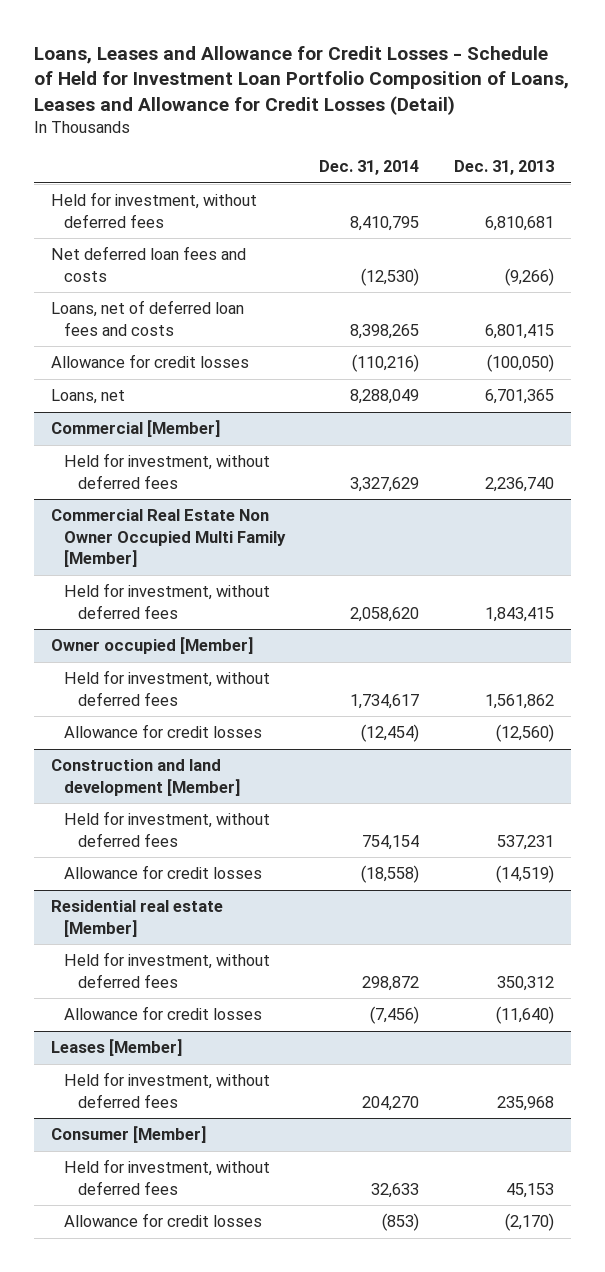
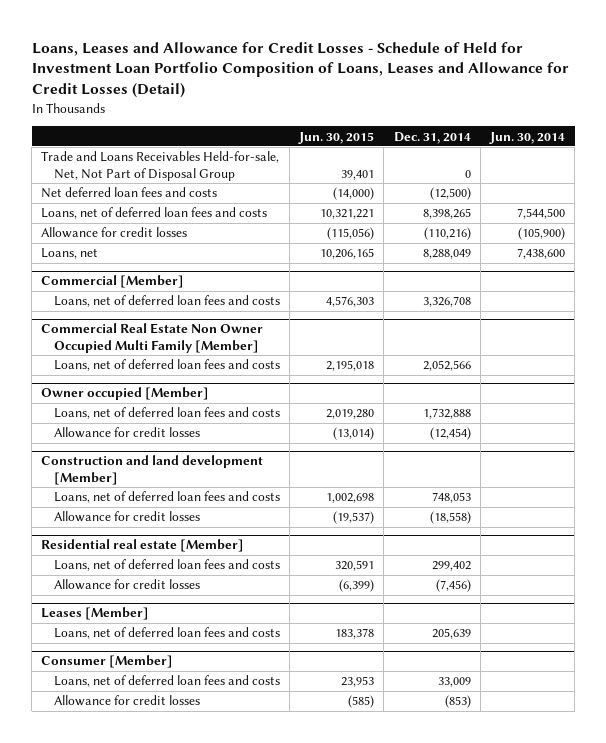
[453,160,554,176] Dec. 31, 2013 -> none
none -> [298,131,375,144] Jun. 30, 2015
none -> [489,131,566,144] Jun. 30, 2014
[51,192,258,228] Held for investment, without deferred fees -> none
none -> [41,151,280,181] Trade and Loans Receivables Held-for-sale, Net, Not Part of Disposal Group
[361,267,420,286] (12,530) -> [429,187,471,201] (12,500)
[64,453,271,489] Held for investment, without deferred fees -> none
none -> [53,295,280,308] Loans, net of deferred loan fees and costs
[64,583,271,619] Held for investment, without deferred fees -> none
none -> [53,359,280,372] Loans, net of deferred loan fees and costs
[64,670,271,706] Held for investment, without deferred fees -> none
none -> [53,407,280,420] Loans, net of deferred loan fees and costs
[64,811,271,847] Held for investment, without deferred fees -> none
none -> [53,491,280,504] Loans, net of deferred loan fees and costs
[64,952,271,988] Held for investment, without deferred fees -> none
none -> [53,559,280,572] Loans, net of deferred loan fees and costs
[64,1072,271,1108] Held for investment, without deferred fees -> none
none -> [53,627,280,640] Loans, net of deferred loan fees and costs
[64,1159,271,1195] Held for investment, without deferred fees -> none
none -> [53,675,280,688] Loans, net of deferred loan fees and costs

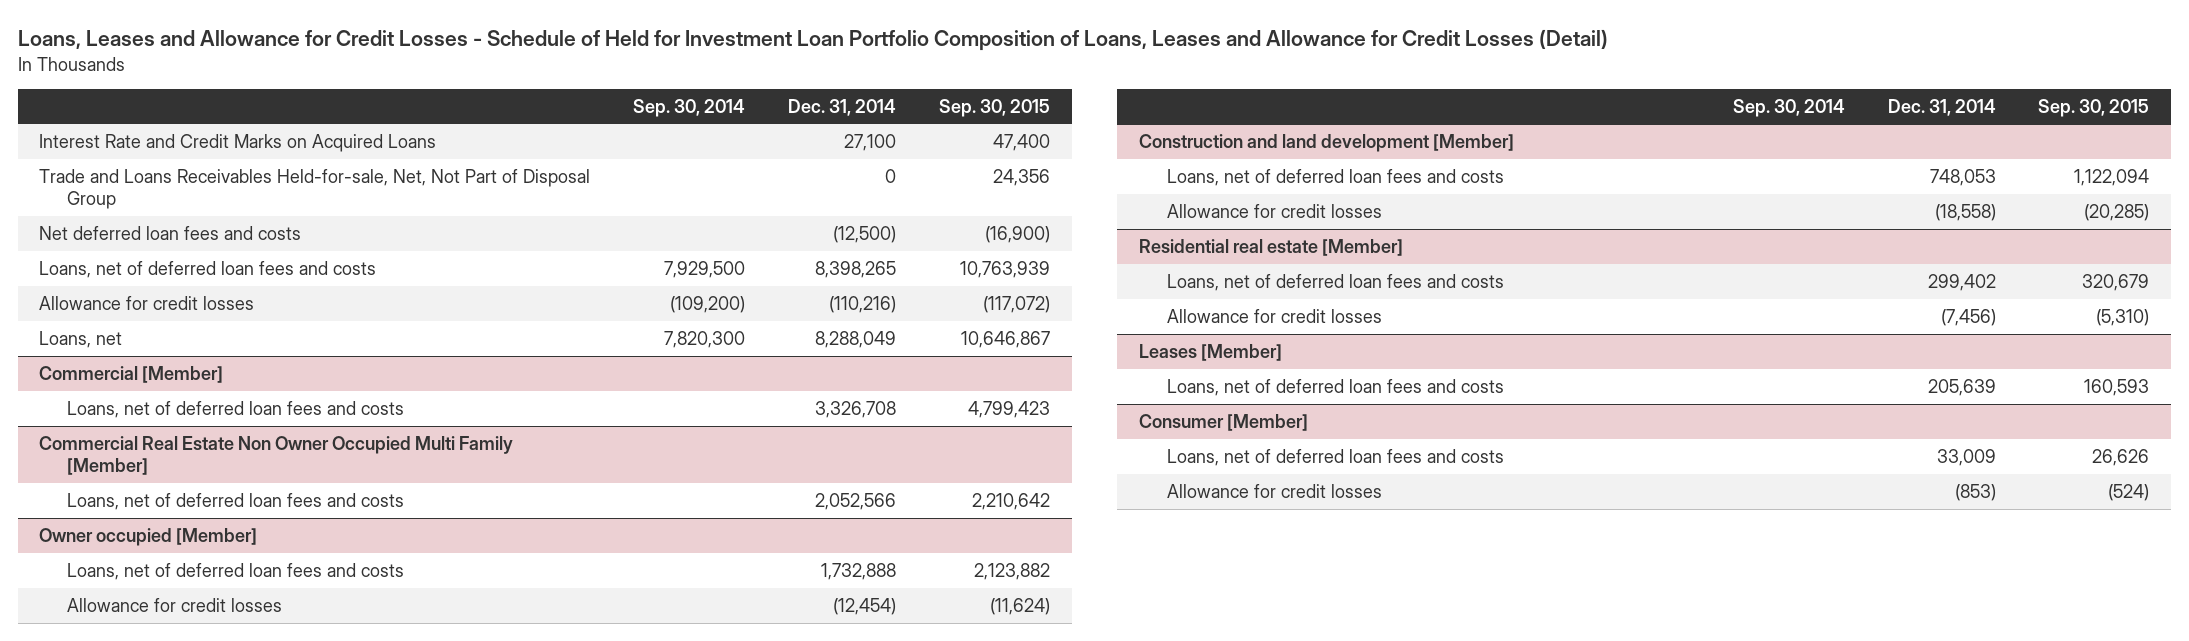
[298,131,375,144] Jun. 30, 2015 -> none
[489,131,566,144] Jun. 30, 2014 -> none
none -> [633,98,746,117] Sep. 30, 2014
none -> [939,98,1051,117] Sep. 30, 2015
none -> [39,133,437,152] Interest Rate and Credit Marks on Acquired Loans

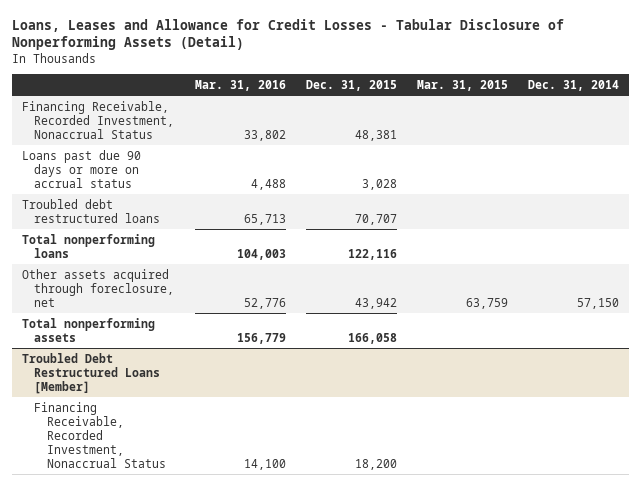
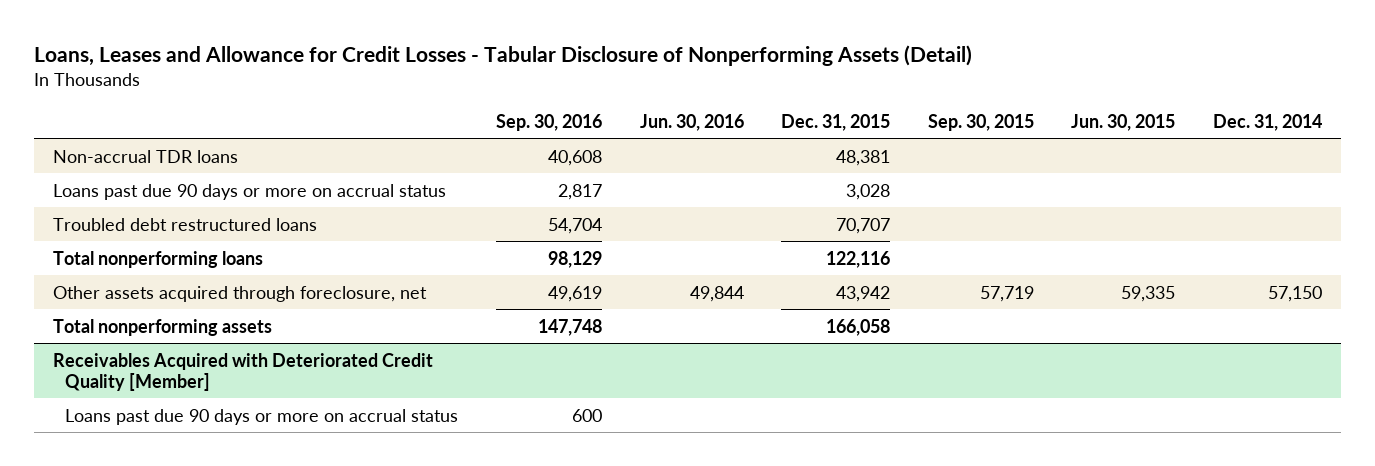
[194,80,286,92] Mar. 31, 2016 -> none
[416,80,508,92] Mar. 31, 2015 -> none
none -> [496,113,603,131] Sep. 30, 2016
none -> [639,113,744,131] Jun. 30, 2016
none -> [927,113,1034,131] Sep. 30, 2015
none -> [1071,113,1176,131] Jun. 30, 2015
[21,100,175,139] Financing Receivable, Recorded Investment, Nonaccrual Status -> [52,149,238,163] Non-accrual TDR loans
[21,352,161,394] Troubled Debt Restructured Loans [Member] -> none
[34,401,166,468] Financing Receivable, Recorded Investment, Nonaccrual Status -> none
none -> [52,352,433,391] Receivables Acquired with Deteriorated Credit Quality [Member]
none -> [65,408,459,425] Loans past due 90 days or more on accrual status

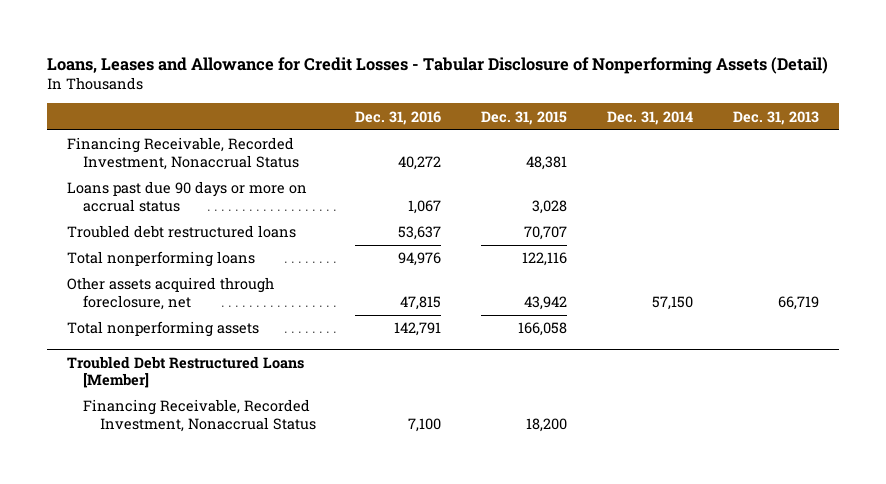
[496,113,603,131] Sep. 30, 2016 -> none
[639,113,744,131] Jun. 30, 2016 -> none
[927,113,1034,131] Sep. 30, 2015 -> none
[1071,113,1176,131] Jun. 30, 2015 -> none
none -> [355,110,442,125] Dec. 31, 2016
none -> [733,110,820,125] Dec. 31, 2013
[52,149,238,163] Non-accrual TDR loans -> [67,137,300,170] Financing Receivable, Recorded Investment, Nonaccrual Status
[52,352,433,391] Receivables Acquired with Deteriorated Credit Quality [Member] -> none
[65,408,459,425] Loans past due 90 days or more on accrual status -> none
none -> [67,356,305,389] Troubled Debt Restructured Loans [Member]
none -> [83,399,316,432] Financing Receivable, Recorded Investment, Nonaccrual Status

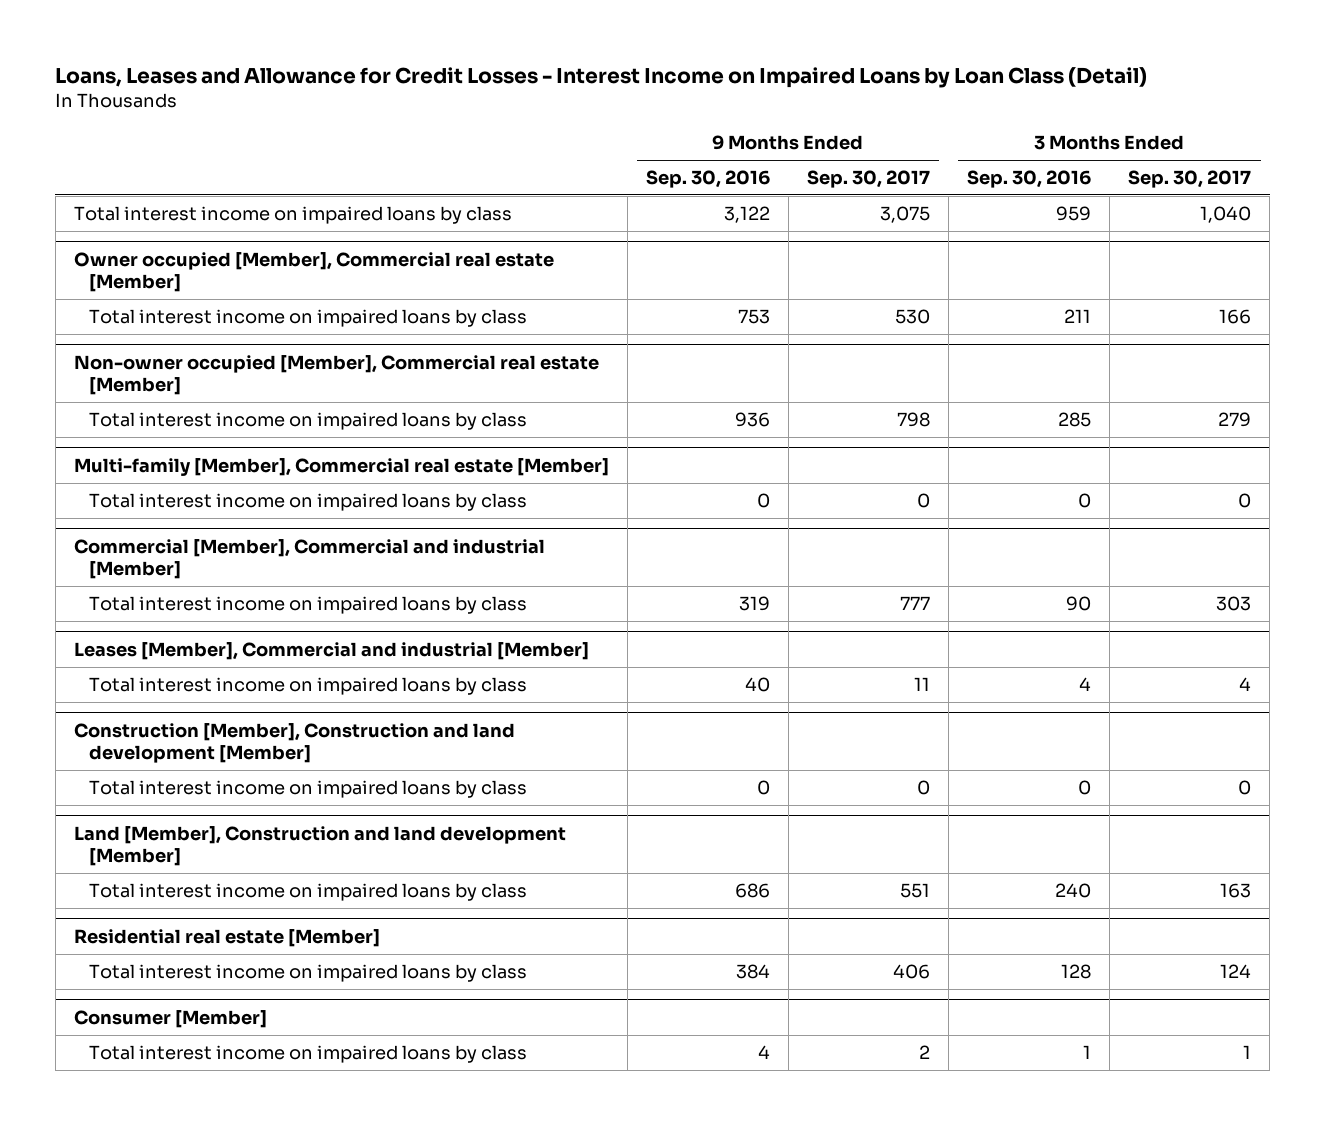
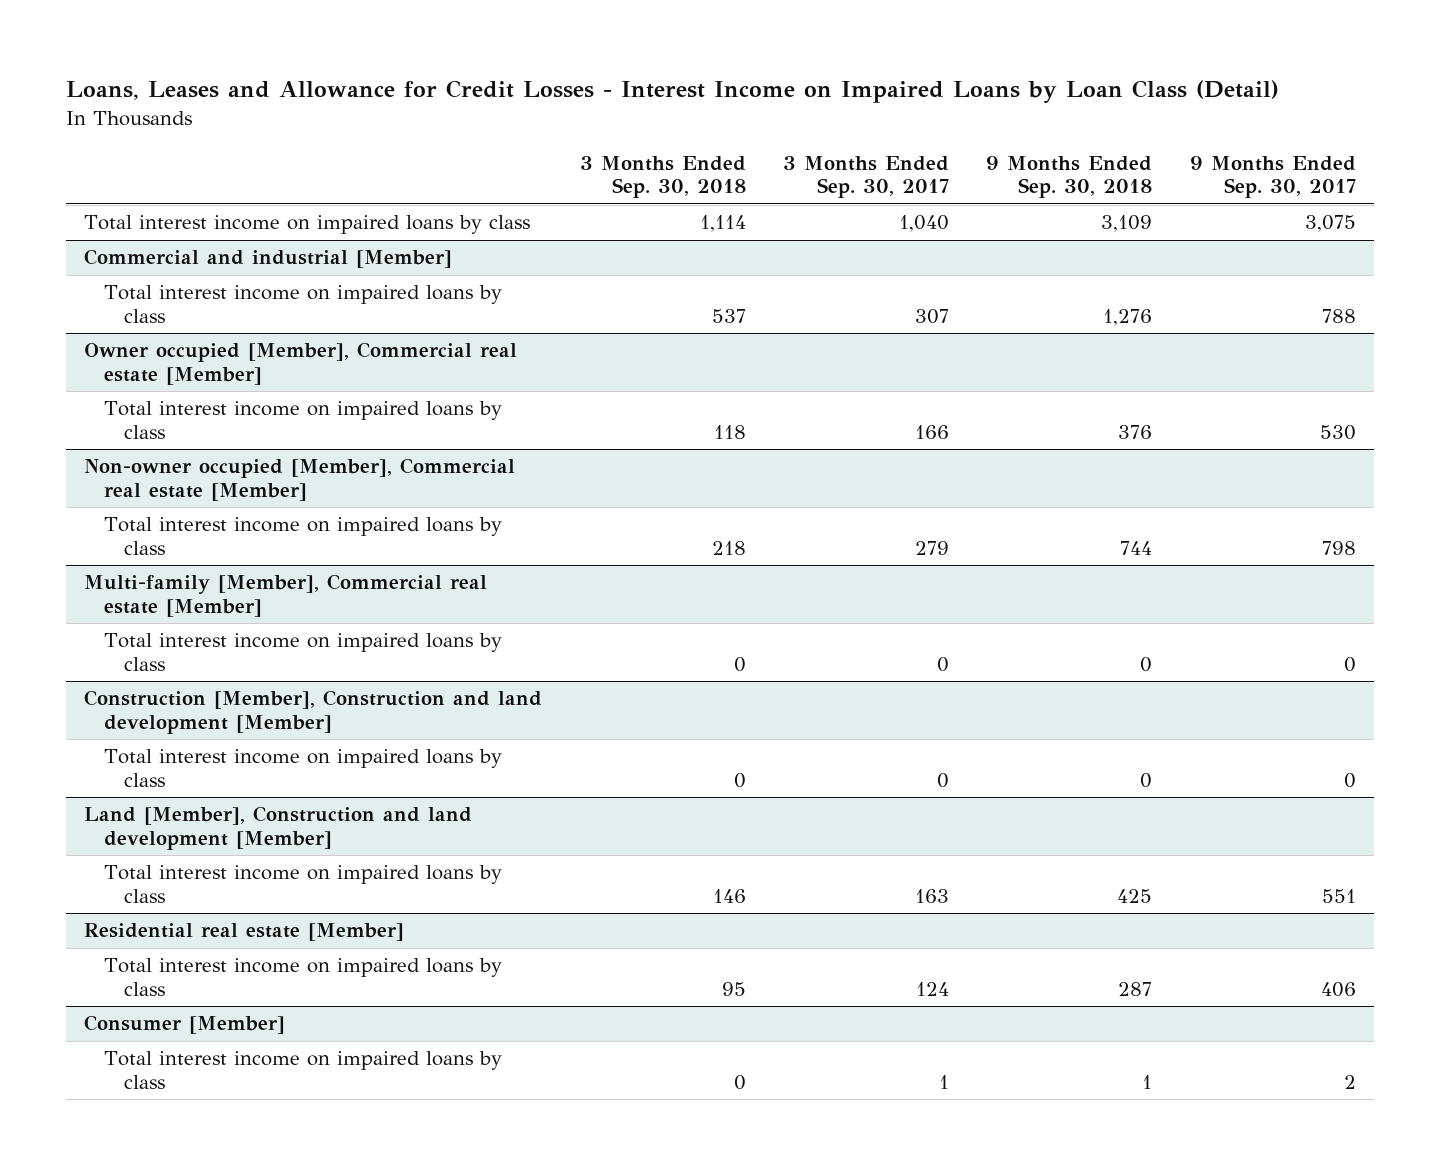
[645,170,770,189] Sep. 30, 2016 -> none
[967,170,1092,189] Sep. 30, 2016 -> none
none -> [579,155,746,199] 3 Months Ended Sep. 30, 2018
none -> [986,155,1153,199] 9 Months Ended Sep. 30, 2018
none -> [84,249,453,269] Commercial and industrial [Member]
none -> [104,285,503,324] Total interest income on impaired loans by class
[73,538,545,579] Commercial [Member], Commercial and industrial [Member] -> none
[89,595,528,614] Total interest income on impaired loans by class -> none
[73,641,589,660] Leases [Member], Commercial and industrial [Member] -> none
[89,676,528,695] Total interest income on impaired loans by class -> none

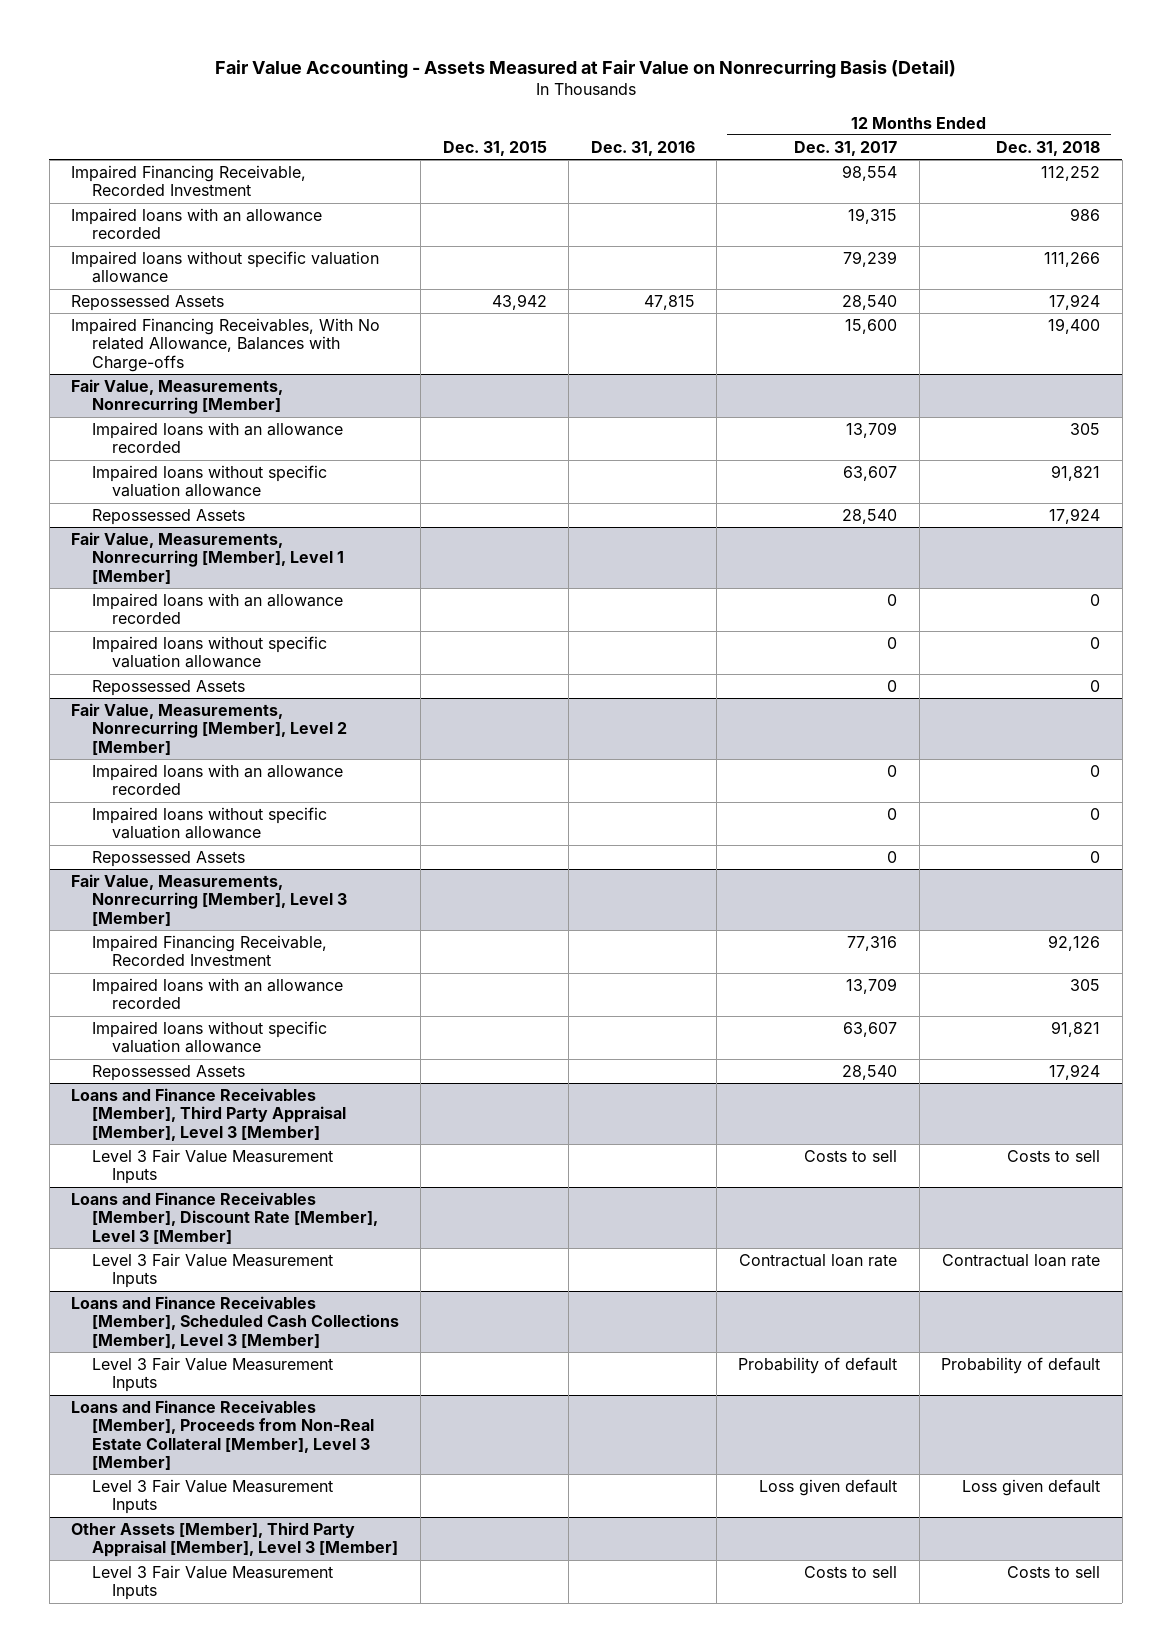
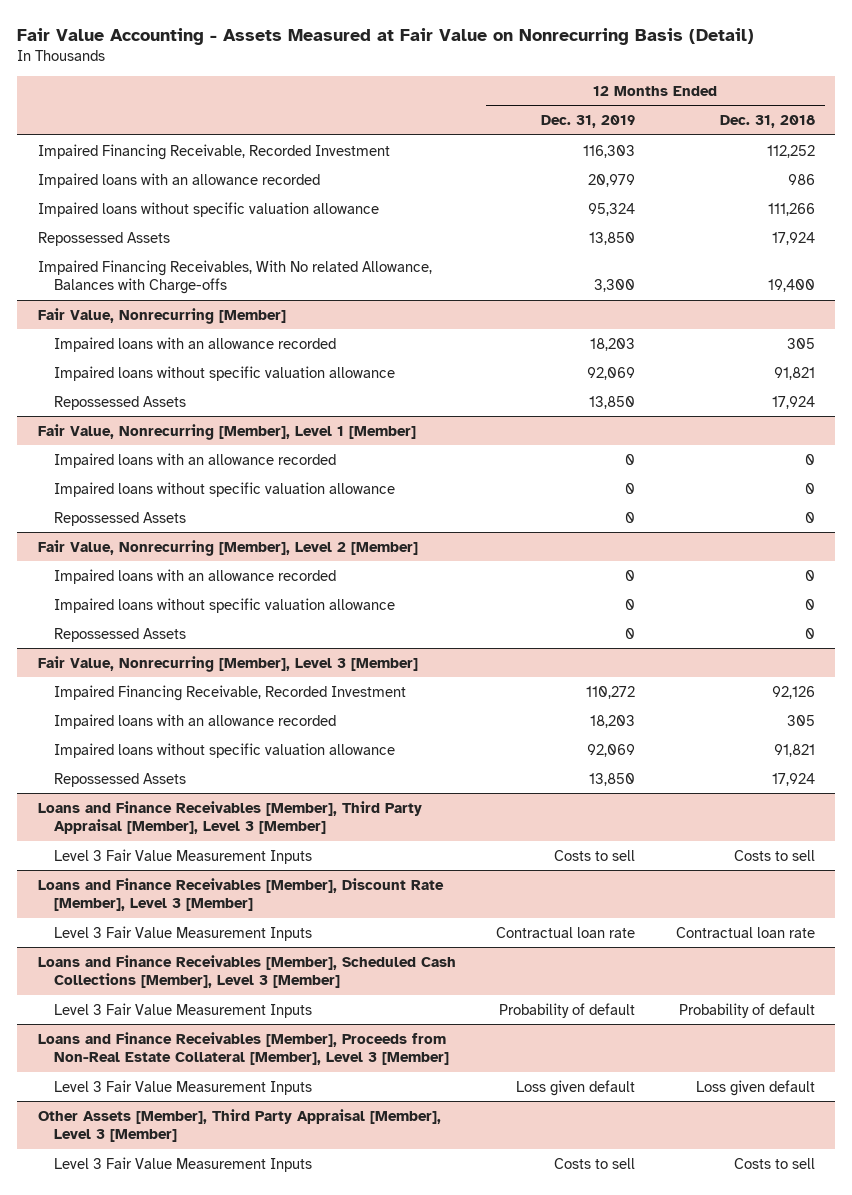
[442,140,547,156] Dec. 31, 2015 -> none
[590,140,695,156] Dec. 31, 2016 -> none
[794,140,898,156] Dec. 31, 2017 -> none
none -> [541,115,636,129] Dec. 31, 2019
[71,378,284,415] Fair Value, Measurements, Nonrecurring [Member] -> [37,307,286,324] Fair Value, Nonrecurring [Member]
[71,531,344,584] Fair Value, Measurements, Nonrecurring [Member], Level 1 [Member] -> [37,423,416,440] Fair Value, Nonrecurring [Member], Level 1 [Member]
[71,702,347,755] Fair Value, Measurements, Nonrecurring [Member], Level 2 [Member] -> [37,539,418,556] Fair Value, Nonrecurring [Member], Level 2 [Member]
[71,873,347,926] Fair Value, Measurements, Nonrecurring [Member], Level 3 [Member] -> [37,655,418,672] Fair Value, Nonrecurring [Member], Level 3 [Member]

